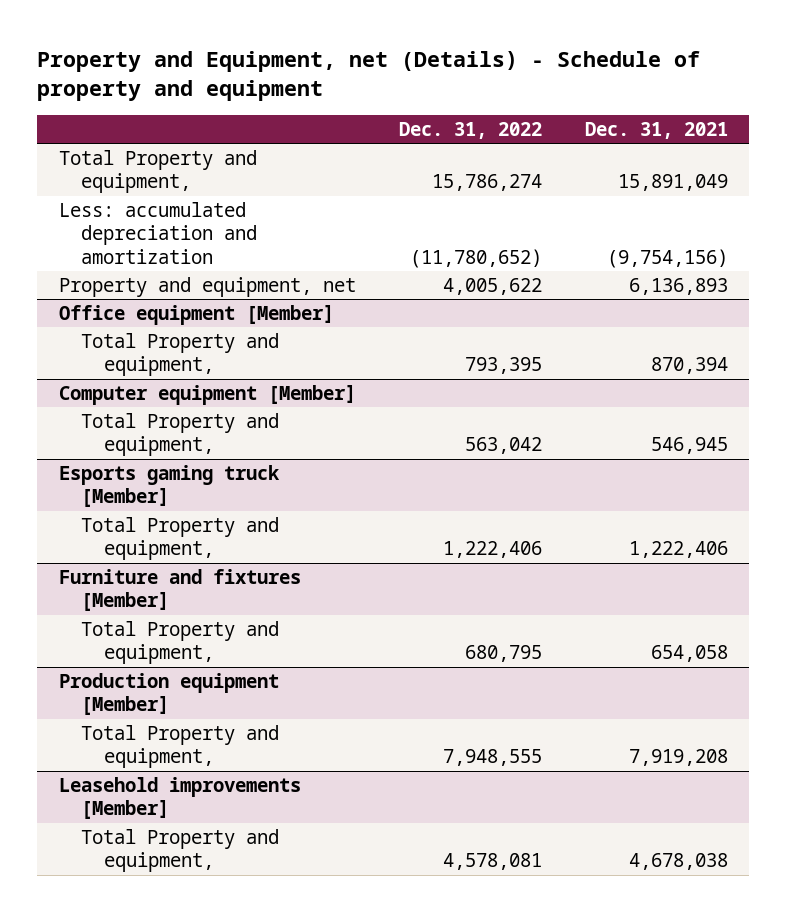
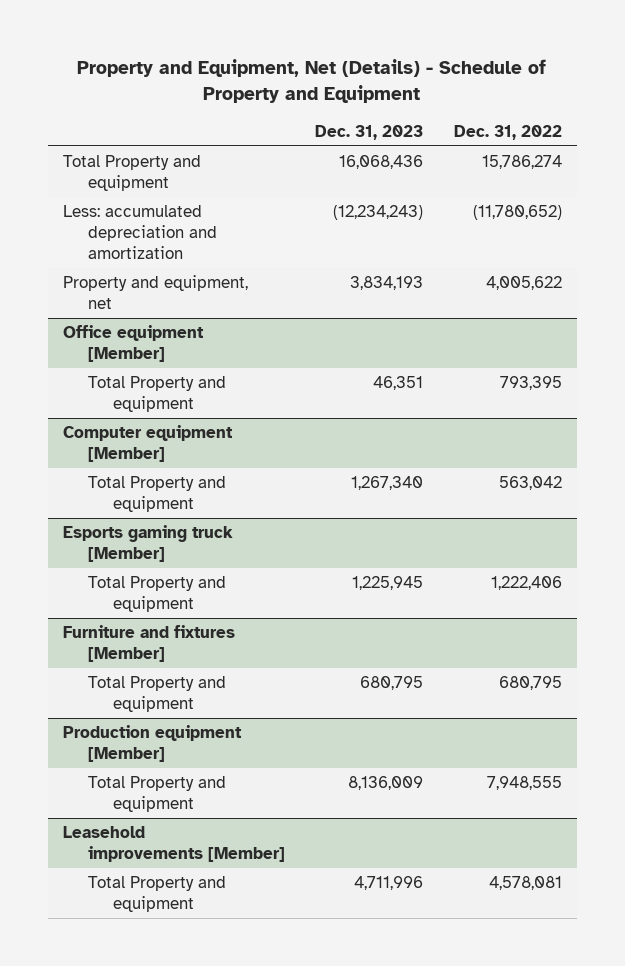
[37,50,701,101] Property and Equipment, net (Details) - Schedule of property and equipment -> [77,58,547,103] Property and Equipment, Net (Details) - Schedule of Property and Equipment
[584,121,728,139] Dec. 31, 2021 -> none
none -> [315,124,424,140] Dec. 31, 2023
[58,150,257,194] Total Property and equipment, -> [63,155,202,192] Total Property and equipment
[81,333,280,377] Total Property and equipment, -> [88,376,227,413] Total Property and equipment
[81,413,280,457] Total Property and equipment, -> [88,476,227,513] Total Property and equipment
[81,517,280,561] Total Property and equipment, -> [88,576,227,613] Total Property and equipment
[81,621,280,665] Total Property and equipment, -> [88,676,227,713] Total Property and equipment
[81,725,280,769] Total Property and equipment, -> [88,776,227,813] Total Property and equipment
[81,829,280,873] Total Property and equipment, -> [88,876,227,913] Total Property and equipment

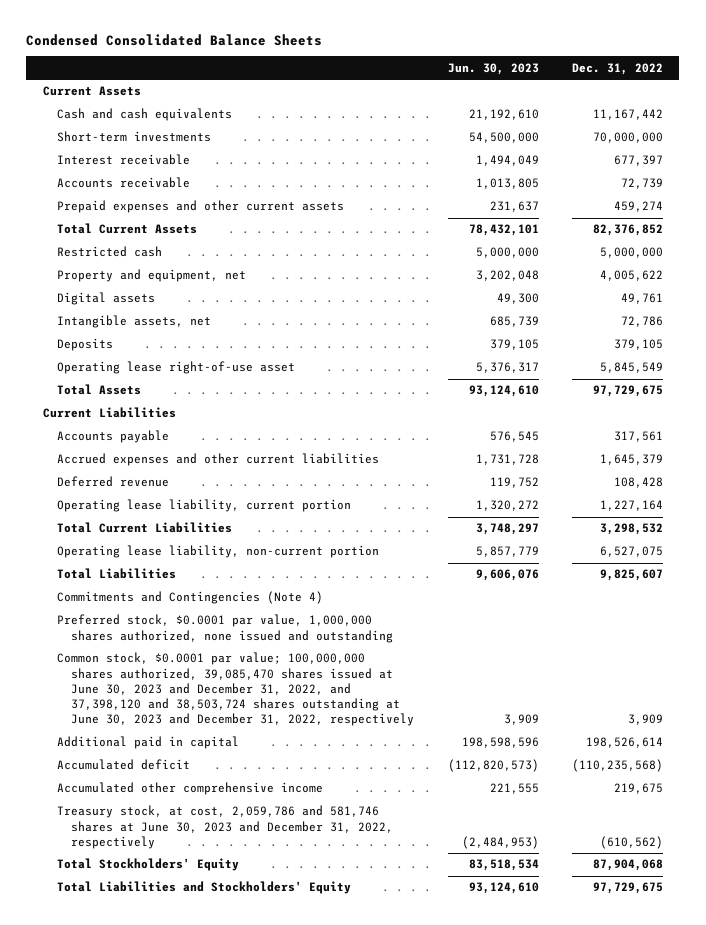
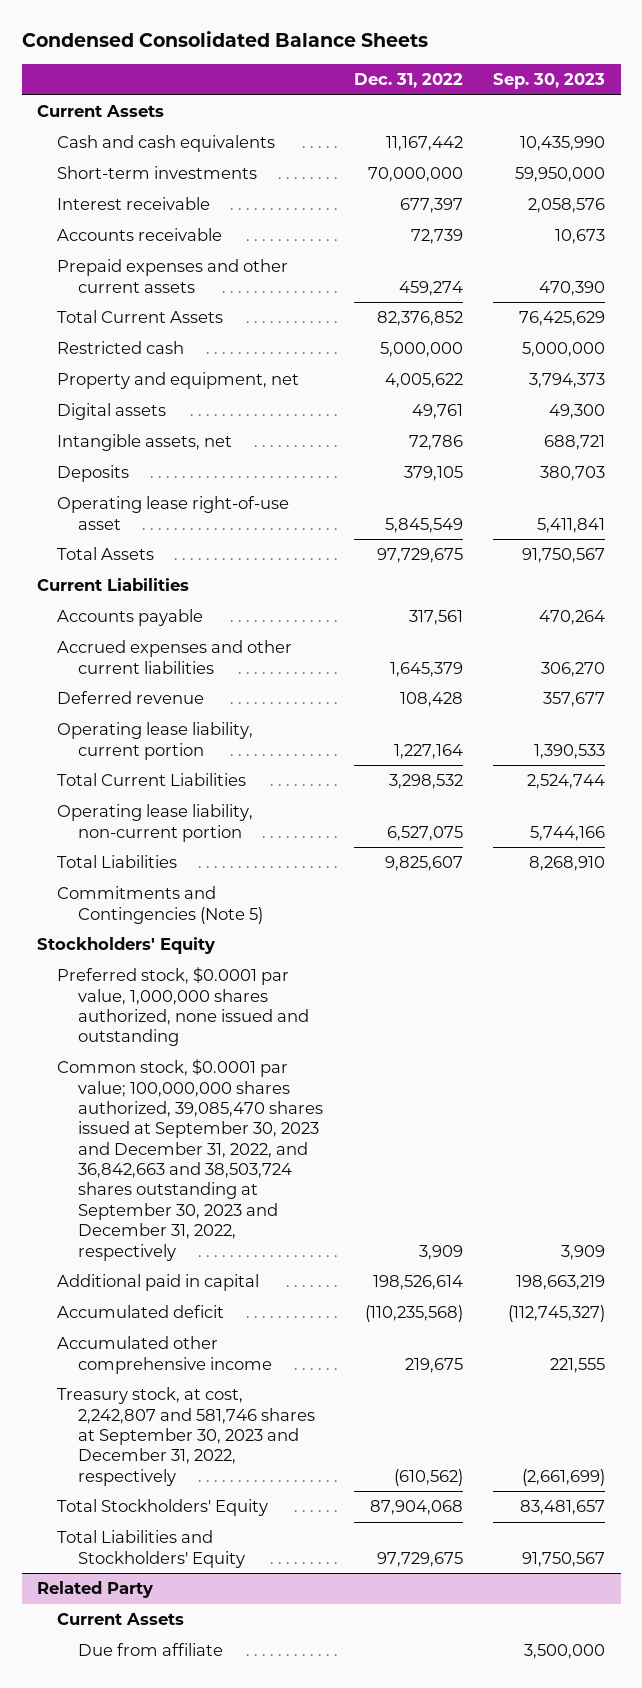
[447,62,539,75] Jun. 30, 2023 -> none
none -> [493,73,606,90] Sep. 30, 2023
[57,591,324,605] Commitments and Contingencies (Note 4) -> [57,886,263,924] Commitments and Contingencies (Note 5)
none -> [36,937,215,955] Stockholders' Equity
[57,652,415,727] Common stock, $0.0001 par value; 100,000,000 shares authorized, 39,085,470 shares issued at June 30, 2023 and December 31, 2022, and 37,398,120 and 38,503,724 shares outstanding at June 30, 2023 and December 31, 2022, respectively -> [57,1059,323,1261] Common stock, $0.0001 par value; 100,000,000 shares authorized, 39,085,470 shares issued at September 30, 2023 and December 31, 2022, and 36,842,663 and 38,503,724 shares outstanding at September 30, 2023 and December 31, 2022, respectively
[57,805,394,849] Treasury stock, at cost, 2,059,786 and 581,746 shares at June 30, 2023 and December 31, 2022, respectively -> [57,1387,315,1486] Treasury stock, at cost, 2,242,807 and 581,746 shares at September 30, 2023 and December 31, 2022, respectively
none -> [36,1581,153,1599] Related Party
none -> [57,1613,185,1626] Current Assets
none -> [77,1643,223,1657] Due from affiliate

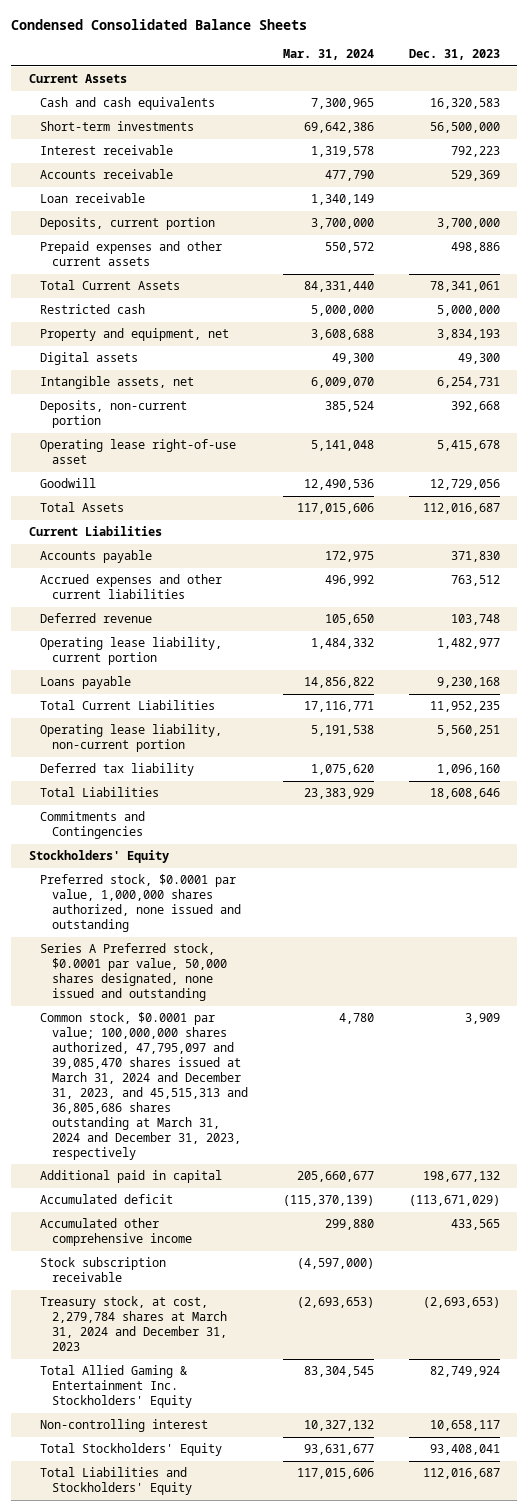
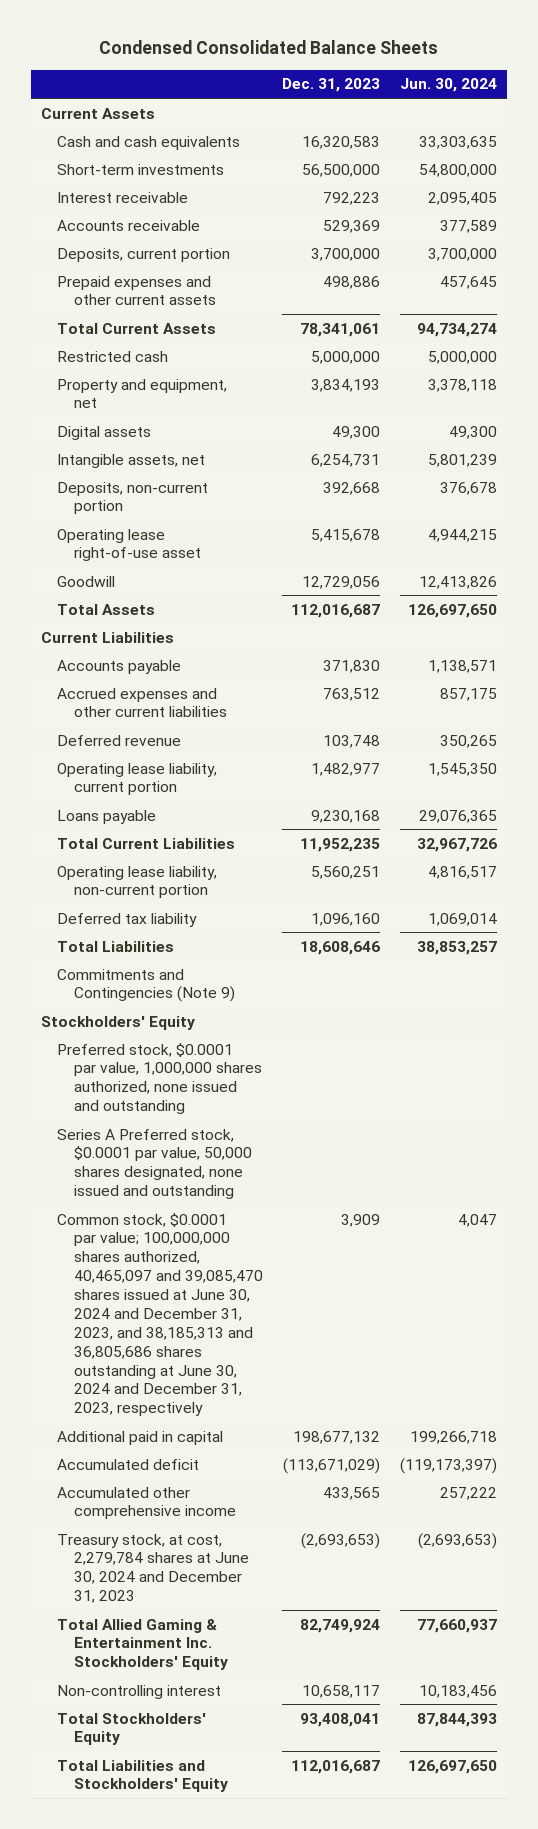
[283,48,375,60] Mar. 31, 2024 -> none
none -> [400,78,498,93] Jun. 30, 2024
[40,193,146,204] Loan receivable -> none
[40,811,146,840] Commitments and Contingencies -> [57,968,235,1003] Commitments and Contingencies (Note 9)
[40,1012,249,1160] Common stock, $0.0001 par value; 100,000,000 shares authorized, 47,795,097 and 39,085,470 shares issued at March 31, 2024 and December 31, 2023, and 45,515,313 and 36,805,686 shares outstanding at March 31, 2024 and December 31, 2023, respectively -> [57,1212,263,1417] Common stock, $0.0001 par value; 100,000,000 shares authorized, 40,465,097 and 39,085,470 shares issued at June 30, 2024 and December 31, 2023, and 38,185,313 and 36,805,686 shares outstanding at June 30, 2024 and December 31, 2023, respectively
[40,1257,167,1283] Stock subscription receivable -> none
[40,1296,228,1352] Treasury stock, at cost, 2,279,784 shares at March 31, 2024 and December 31, 2023 -> [57,1533,249,1604] Treasury stock, at cost, 2,279,784 shares at June 30, 2024 and December 31, 2023

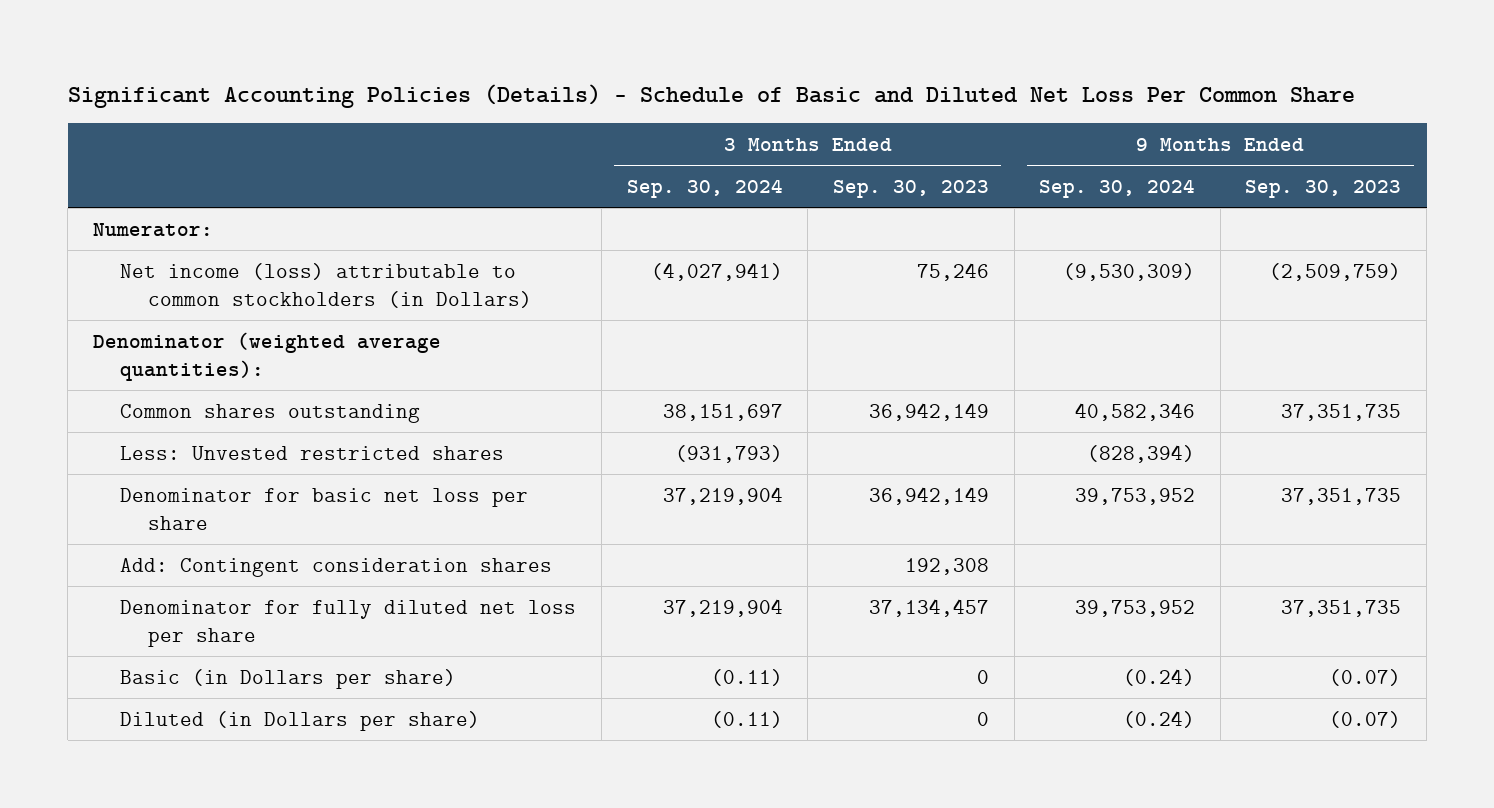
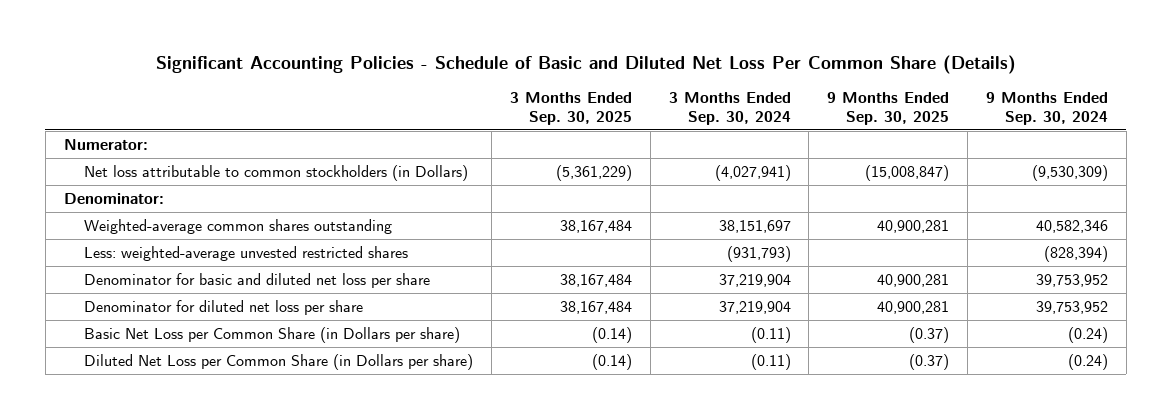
[67,83,1355,108] Significant Accounting Policies (Details) - Schedule of Basic and Diluted Net Loss Per Common Share -> [155,55,1016,75] Significant Accounting Policies - Schedule of Basic and Diluted Net Loss Per Common Share (Details)
[832,179,989,198] Sep. 30, 2023 -> none
[1245,179,1402,198] Sep. 30, 2023 -> none
none -> [509,92,632,125] 3 Months Ended Sep. 30, 2025
none -> [827,92,950,125] 9 Months Ended Sep. 30, 2025
[120,557,553,577] Add: Contingent consideration shares -> none
[120,262,533,308] Net income (loss) attributable to common stockholders (in Dollars) -> [84,164,469,181] Net loss attributable to common stockholders (in Dollars)
[92,331,441,381] Denominator (weighted average quantities): -> [63,192,164,204] Denominator:
[120,403,421,423] Common shares outstanding -> [84,218,393,234] Weighted-average common shares outstanding
[120,445,505,460] Less: Unvested restricted shares -> [84,245,409,261] Less: weighted-average unvested restricted shares
[120,487,529,530] Denominator for basic net loss per share -> [84,272,431,288] Denominator for basic and diluted net loss per share
[120,599,577,647] Denominator for fully diluted net loss per share -> [84,299,364,315] Denominator for diluted net loss per share
[120,668,457,689] Basic (in Dollars per share) -> [84,326,461,343] Basic Net Loss per Common Share (in Dollars per share)
[120,710,481,731] Diluted (in Dollars per share) -> [84,353,474,370] Diluted Net Loss per Common Share (in Dollars per share)

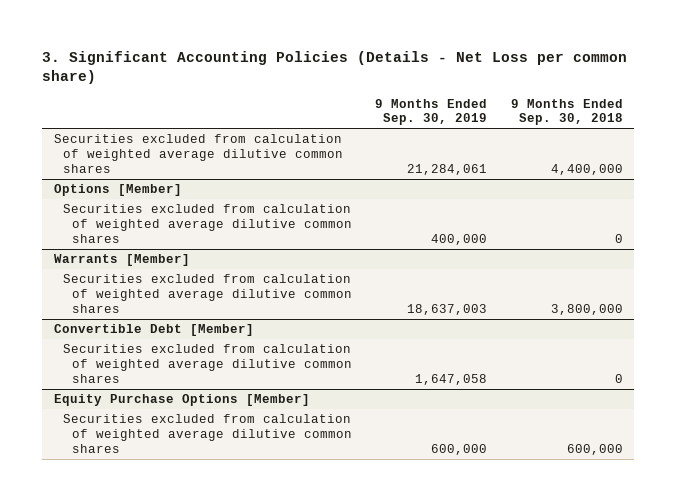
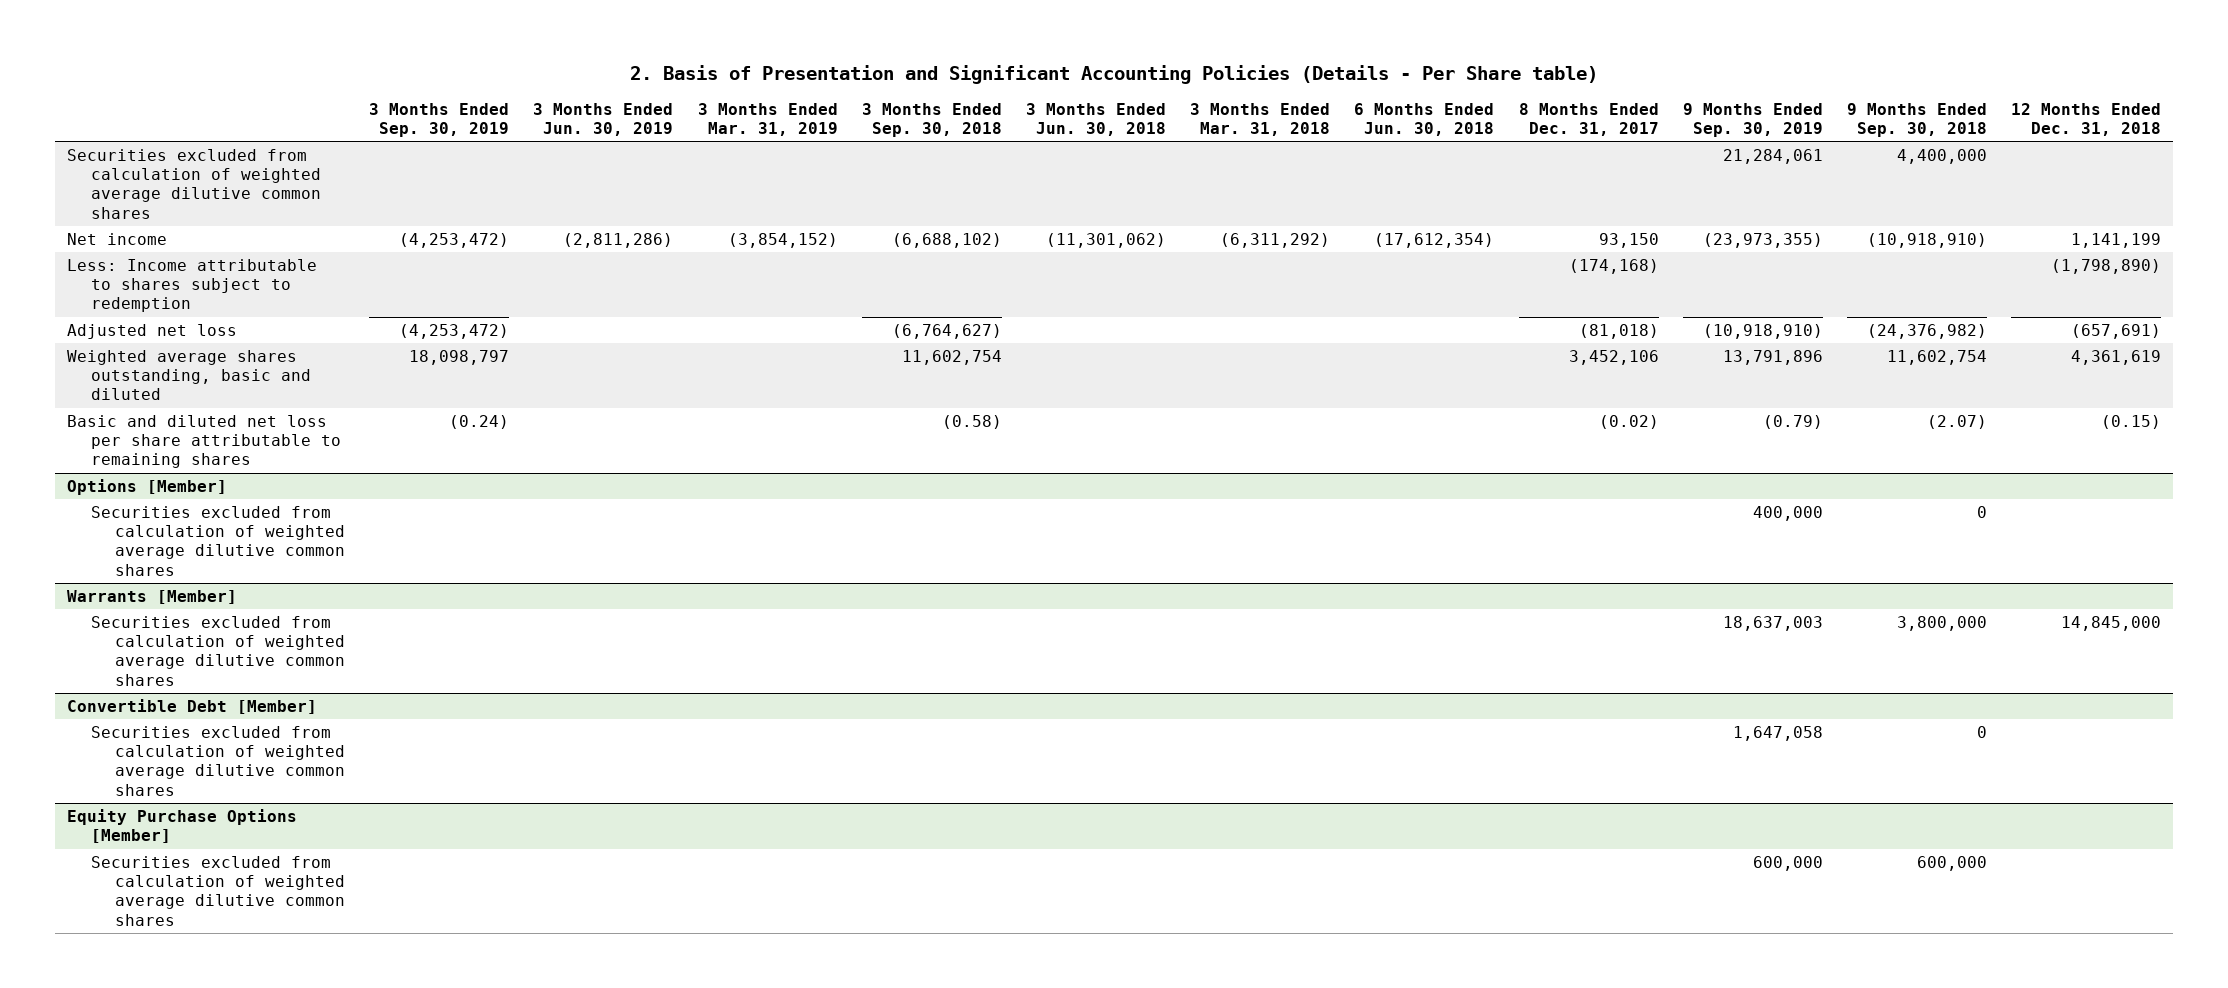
[42,50,628,84] 3. Significant Accounting Policies (Details - Net Loss per common share) -> [629,64,1598,84] 2. Basis of Presentation and Significant Accounting Policies (Details - Per Share table)
none -> [369,102,510,137] 3 Months Ended Sep. 30, 2019
none -> [533,102,674,136] 3 Months Ended Jun. 30, 2019
none -> [697,102,838,136] 3 Months Ended Mar. 31, 2019
none -> [861,102,1002,137] 3 Months Ended Sep. 30, 2018
none -> [1026,102,1167,136] 3 Months Ended Jun. 30, 2018
none -> [1190,102,1331,136] 3 Months Ended Mar. 31, 2018
none -> [1354,102,1495,136] 6 Months Ended Jun. 30, 2018
none -> [1518,102,1659,136] 8 Months Ended Dec. 31, 2017
none -> [2011,102,2162,136] 12 Months Ended Dec. 31, 2018
none -> [66,233,167,246] Net income
none -> [66,259,317,313] Less: Income attributable to shares subject to redemption
none -> [66,324,237,340] Adjusted net loss
none -> [66,350,311,401] Weighted average shares outstanding, basic and diluted
none -> [66,415,341,469] Basic and diluted net loss per share attributable to remaining shares

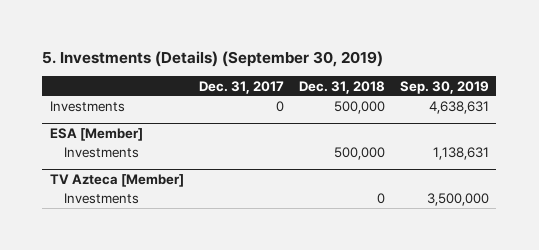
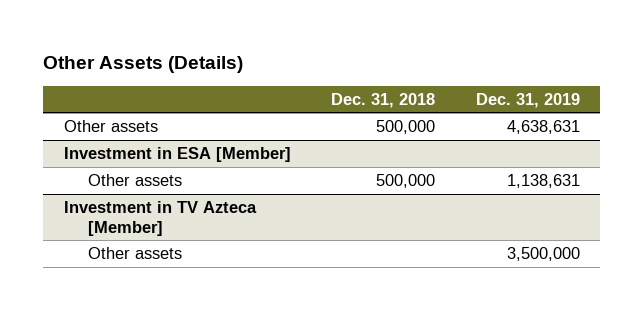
[42,50,384,67] 5. Investments (Details) (September 30, 2019) -> [43,56,244,74] Other Assets (Details)
[198,80,284,94] Dec. 31, 2017 -> none
[399,80,489,94] Sep. 30, 2019 -> none
none -> [476,92,581,108] Dec. 31, 2019
[49,101,125,113] Investments -> none
[64,147,140,159] Investments -> none
[64,193,140,205] Investments -> none
none -> [63,120,158,133] Other assets
[49,128,143,142] ESA [Member] -> [63,147,291,163] Investment in ESA [Member]
none -> [88,174,183,187] Other assets
[49,174,184,188] TV Azteca [Member] -> [63,201,257,236] Investment in TV Azteca [Member]
none -> [88,247,183,260] Other assets

